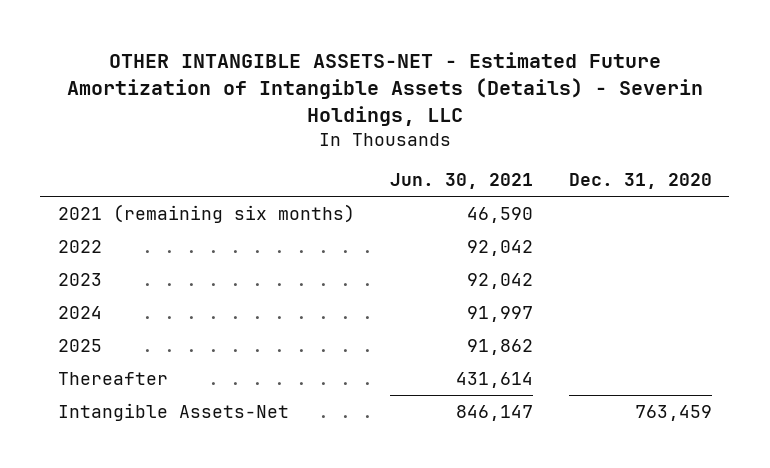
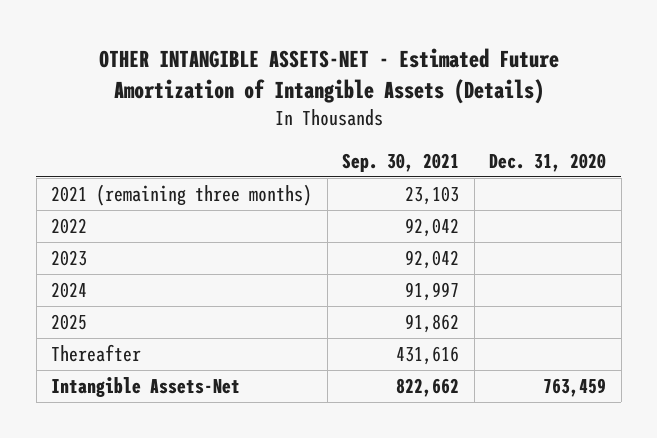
[66,51,703,127] OTHER INTANGIBLE ASSETS-NET - Estimated Future Amortization of Intangible Assets (Details) - Severin Holdings, LLC -> [98,47,559,104] OTHER INTANGIBLE ASSETS-NET - Estimated Future Amortization of Intangible Assets (Details)
[390,173,534,190] Jun. 30, 2021 -> none
none -> [342,152,460,172] Sep. 30, 2021
[57,203,355,223] 2021 (remaining six months) -> [51,184,313,207] 2021 (remaining three months)

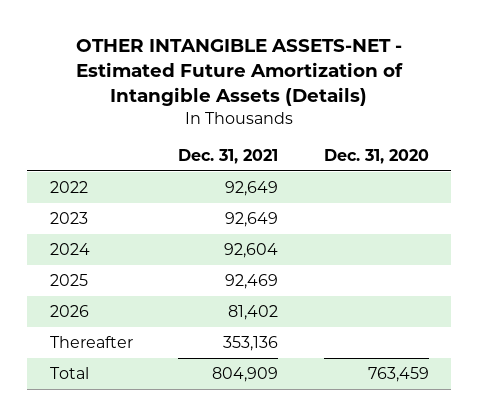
[342,152,460,172] Sep. 30, 2021 -> none
none -> [178,148,279,164] Dec. 31, 2021
[51,184,313,207] 2021 (remaining three months) -> none
none -> [50,305,90,318] 2026
[51,377,241,398] Intangible Assets-Net -> [50,367,90,380] Total

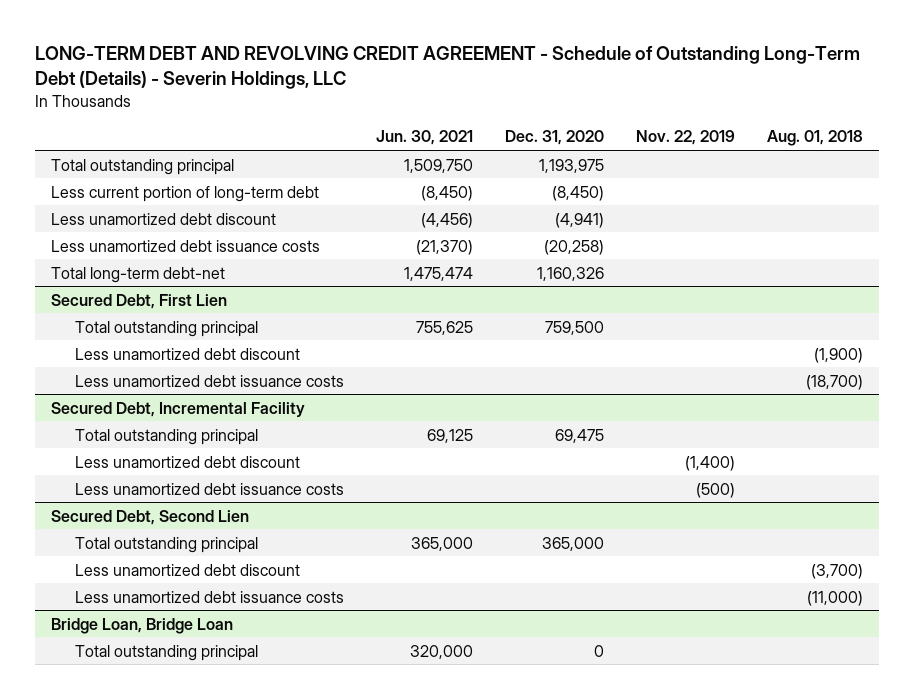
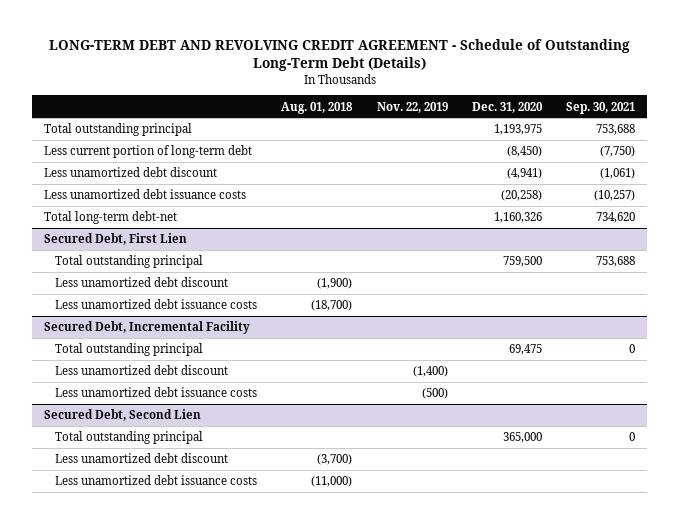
[35,46,861,90] LONG-TERM DEBT AND REVOLVING CREDIT AGREEMENT - Schedule of Outstanding Long-Term Debt (Details) - Severin Holdings, LLC -> [48,39,630,72] LONG-TERM DEBT AND REVOLVING CREDIT AGREEMENT - Schedule of Outstanding Long-Term Debt (Details)
[375,130,473,146] Jun. 30, 2021 -> none
none -> [566,101,636,114] Sep. 30, 2021
[51,617,234,634] Bridge Loan, Bridge Loan -> none
[75,644,259,661] Total outstanding principal -> none

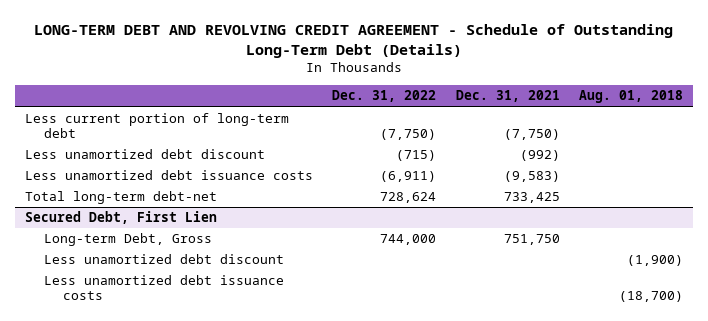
[376,101,448,113] Nov. 22, 2019 -> none
[471,101,543,113] Dec. 31, 2020 -> none
[566,101,636,114] Sep. 30, 2021 -> none
none -> [332,90,437,103] Dec. 31, 2022
none -> [455,90,560,103] Dec. 31, 2021
[44,123,193,137] Total outstanding principal -> none
[54,255,203,269] Total outstanding principal -> [43,233,212,247] Long-term Debt, Gross
[44,321,251,335] Secured Debt, Incremental Facility -> none
[54,343,203,357] Total outstanding principal -> none
[54,365,228,376] Less unamortized debt discount -> none
[54,387,257,398] Less unamortized debt issuance costs -> none
[44,409,202,422] Secured Debt, Second Lien -> none
[54,431,203,445] Total outstanding principal -> none
[54,453,228,464] Less unamortized debt discount -> none
[54,475,257,486] Less unamortized debt issuance costs -> none

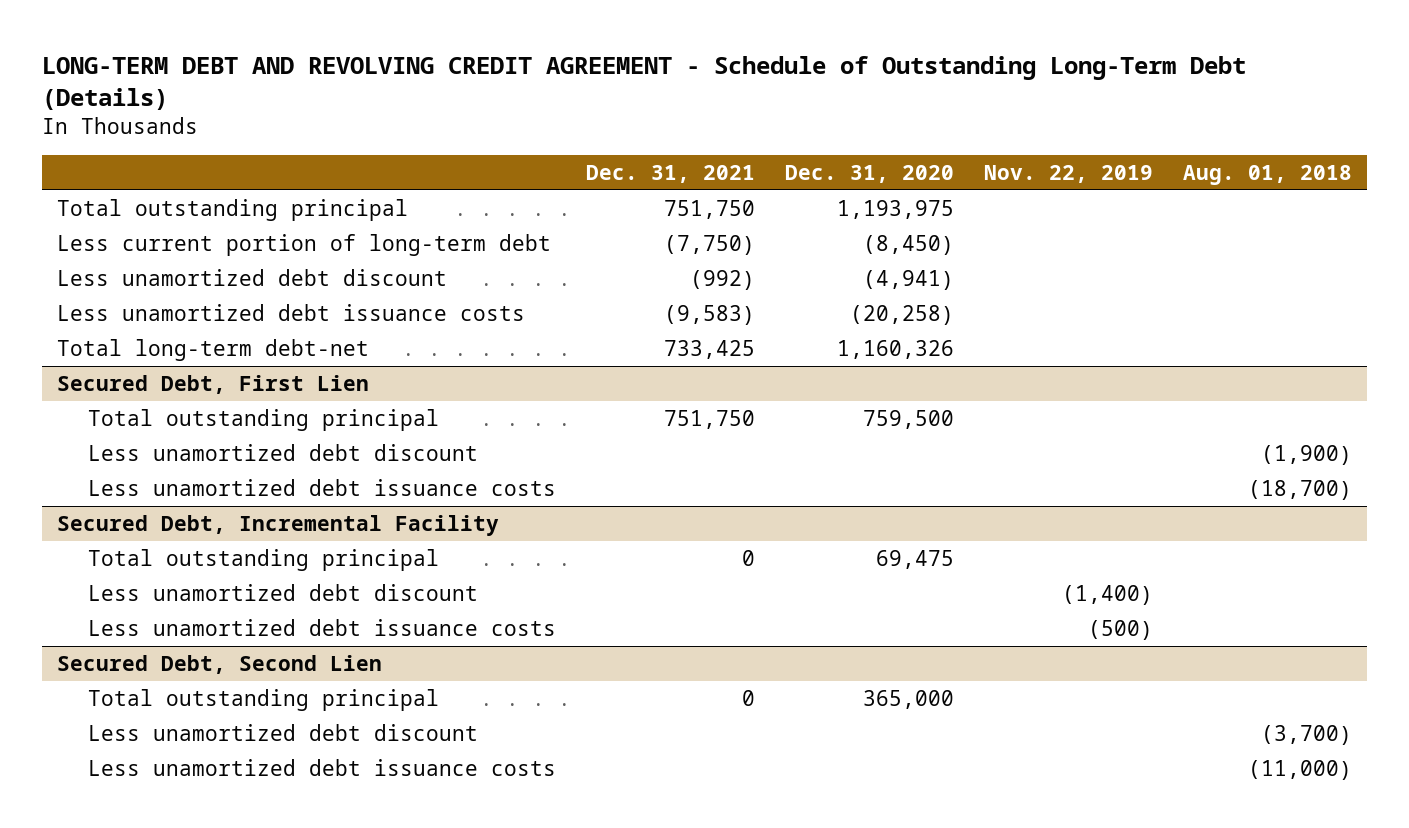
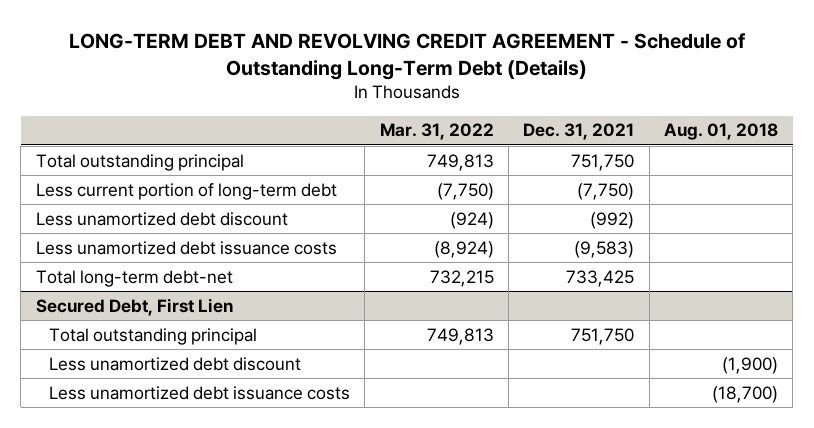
[785,164,955,183] Dec. 31, 2020 -> none
[984,164,1154,183] Nov. 22, 2019 -> none
none -> [379,123,494,141] Mar. 31, 2022
[56,514,499,536] Secured Debt, Incremental Facility -> none
[88,548,440,571] Total outstanding principal -> none
[88,583,479,601] Less unamortized debt discount -> none
[88,618,557,636] Less unamortized debt issuance costs -> none
[56,654,382,674] Secured Debt, Second Lien -> none
[88,688,440,711] Total outstanding principal -> none
[88,723,479,741] Less unamortized debt discount -> none
[88,758,557,776] Less unamortized debt issuance costs -> none

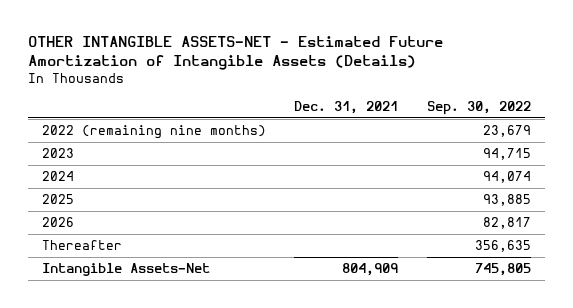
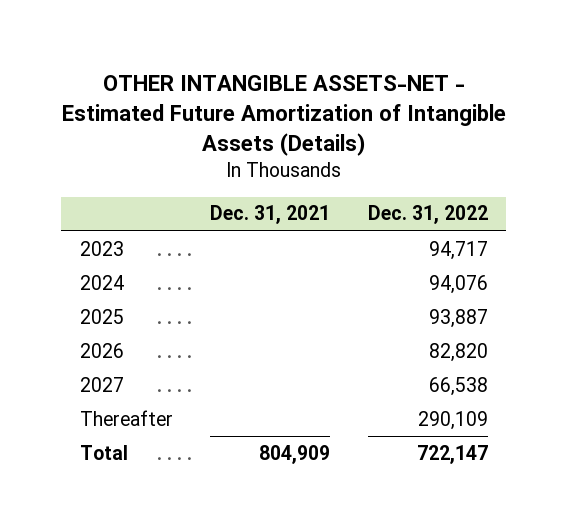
[426,101,531,116] Sep. 30, 2022 -> none
none -> [367,205,488,225] Dec. 31, 2022
[42,125,267,140] 2022 (remaining nine months) -> none
none -> [80,376,125,392] 2027
[42,263,211,277] Intangible Assets-Net -> [80,444,129,460] Total

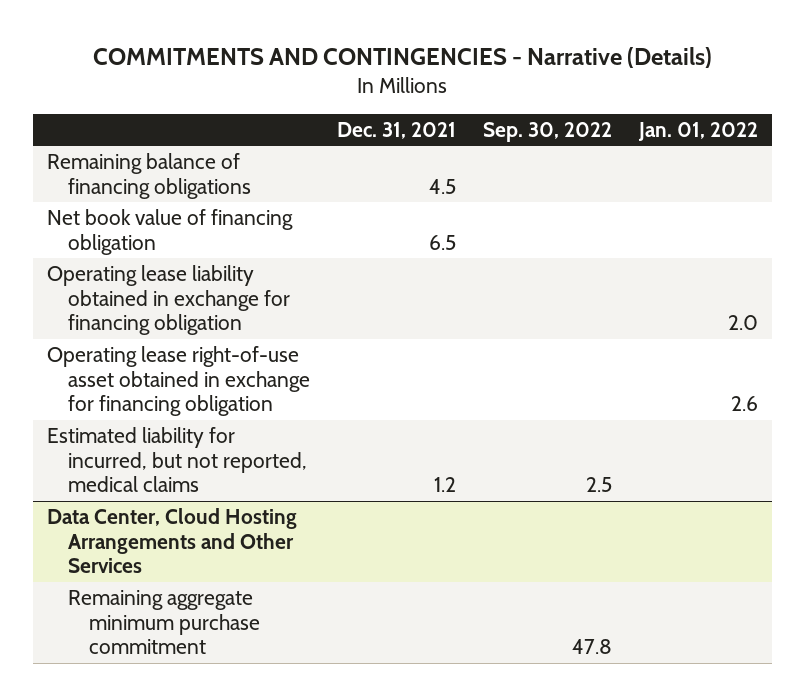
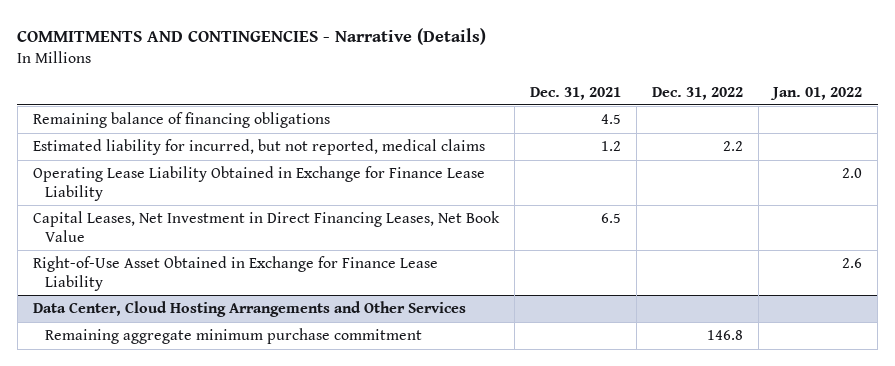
[483,121,613,142] Sep. 30, 2022 -> none
none -> [651,86,743,100] Dec. 31, 2022
[46,209,293,255] Net book value of financing obligation -> none
[46,265,290,336] Operating lease liability obtained in exchange for financing obligation -> none
[46,346,310,417] Operating lease right-of-use asset obtained in exchange for financing obligation -> none
none -> [32,166,485,201] Operating Lease Liability Obtained in Exchange for Finance Lease Liability
none -> [32,211,500,242] Capital Leases, Net Investment in Direct Financing Leases, Net Book Value
none -> [32,256,438,291] Right-of-Use Asset Obtained in Exchange for Finance Lease Liability

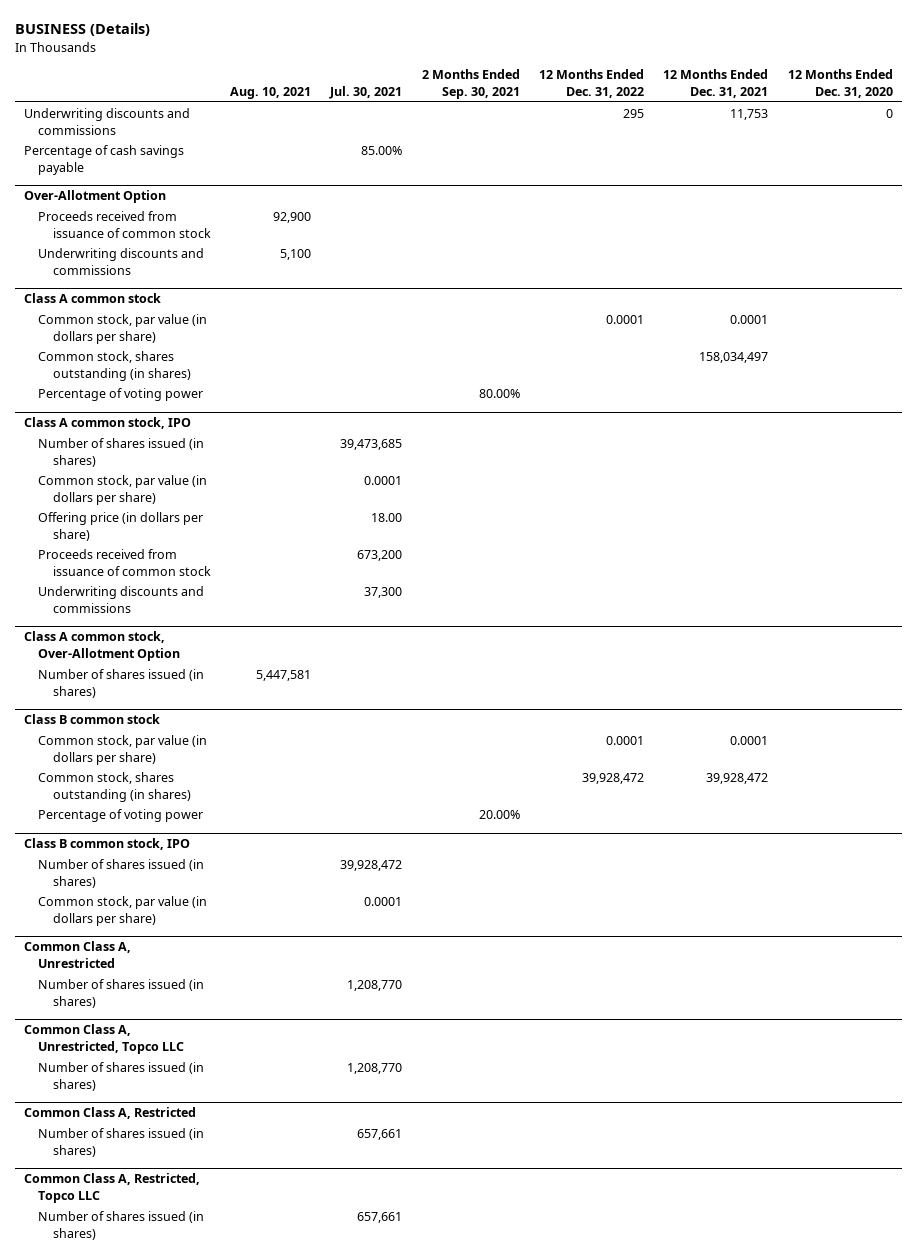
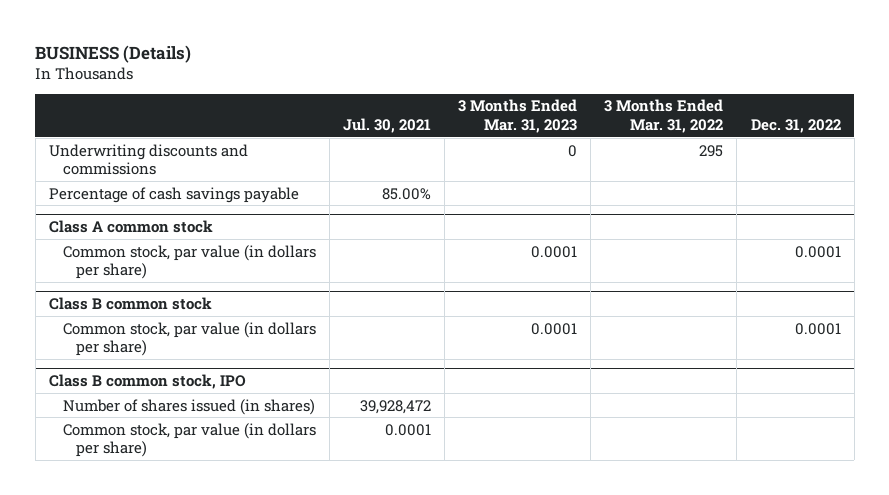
[230,86,312,99] Aug. 10, 2021 -> none
[421,69,520,99] 2 Months Ended Sep. 30, 2021 -> none
[539,69,645,98] 12 Months Ended Dec. 31, 2022 -> none
[663,69,769,98] 12 Months Ended Dec. 31, 2021 -> none
[787,69,893,98] 12 Months Ended Dec. 31, 2020 -> none
none -> [458,99,578,133] 3 Months Ended Mar. 31, 2023
none -> [604,99,724,133] 3 Months Ended Mar. 31, 2022
none -> [750,118,841,133] Dec. 31, 2022
[24,190,167,204] Over-Allotment Option -> none
[38,211,211,238] Proceeds received from issuance of common stock -> none
[38,248,205,275] Underwriting discounts and commissions -> none
[38,351,191,381] Common stock, shares outstanding (in shares) -> none
[38,388,204,402] Percentage of voting power -> none
[24,417,192,430] Class A common stock, IPO -> none
[38,438,205,467] Number of shares issued (in shares) -> none
[38,475,208,505] Common stock, par value (in dollars per share) -> none
[38,512,204,541] Offering price (in dollars per share) -> none
[38,549,211,576] Proceeds received from issuance of common stock -> none
[38,586,205,613] Underwriting discounts and commissions -> none
[24,631,181,661] Class A common stock, Over-Allotment Option -> none
[38,669,205,698] Number of shares issued (in shares) -> none
[38,772,191,802] Common stock, shares outstanding (in shares) -> none
[38,809,204,823] Percentage of voting power -> none
[24,941,132,968] Common Class A, Unrestricted -> none
[38,979,205,1008] Number of shares issued (in shares) -> none
[24,1024,185,1054] Common Class A, Unrestricted, Topco LLC -> none
[38,1062,205,1091] Number of shares issued (in shares) -> none
[24,1107,197,1120] Common Class A, Restricted -> none
[38,1128,205,1157] Number of shares issued (in shares) -> none
[24,1173,201,1203] Common Class A, Restricted, Topco LLC -> none
[38,1211,205,1240] Number of shares issued (in shares) -> none

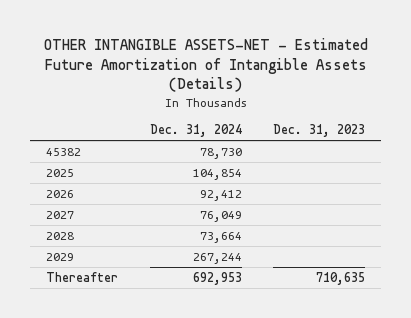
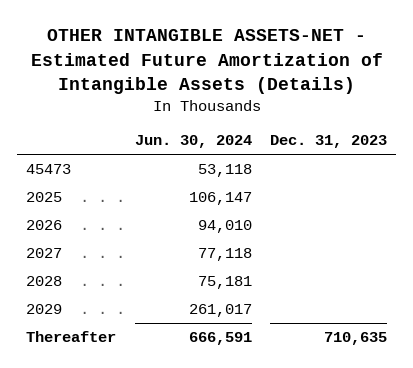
[149,124,242,138] Dec. 31, 2024 -> none
none -> [134,135,252,149] Jun. 30, 2024
[45,147,81,156] 45382 -> [26,164,72,175] 45473

